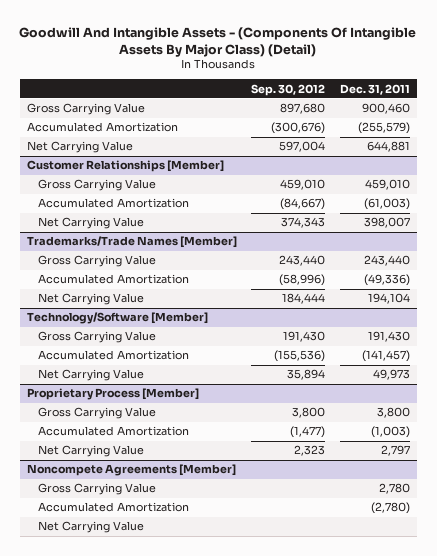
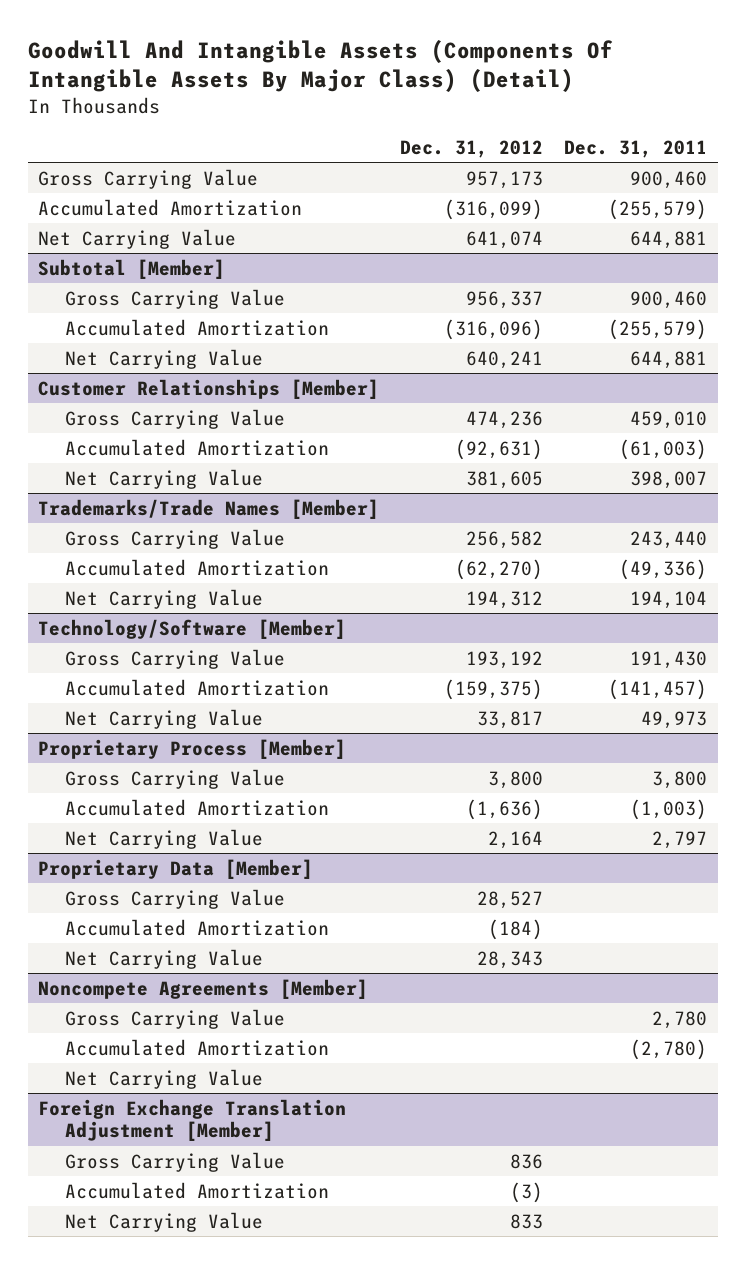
[19,26,417,57] Goodwill And Intangible Assets - (Components Of Intangible Assets By Major Class) (Detail) -> [28,39,614,93] Goodwill And Intangible Assets (Components Of Intangible Assets By Major Class) (Detail)
[251,83,326,96] Sep. 30, 2012 -> none
none -> [400,139,544,158] Dec. 31, 2012
none -> [38,258,226,279] Subtotal [Member]
none -> [65,288,286,309] Gross Carrying Value
none -> [65,318,330,336] Accumulated Amortization
none -> [65,348,264,369] Net Carrying Value
none -> [38,858,314,879] Proprietary Data [Member]
none -> [65,888,286,909] Gross Carrying Value
none -> [65,918,330,936] Accumulated Amortization
none -> [65,948,264,969] Net Carrying Value
none -> [38,1098,347,1142] Foreign Exchange Translation Adjustment [Member]
none -> [65,1151,286,1172] Gross Carrying Value
none -> [65,1181,330,1199] Accumulated Amortization
none -> [65,1211,264,1232] Net Carrying Value

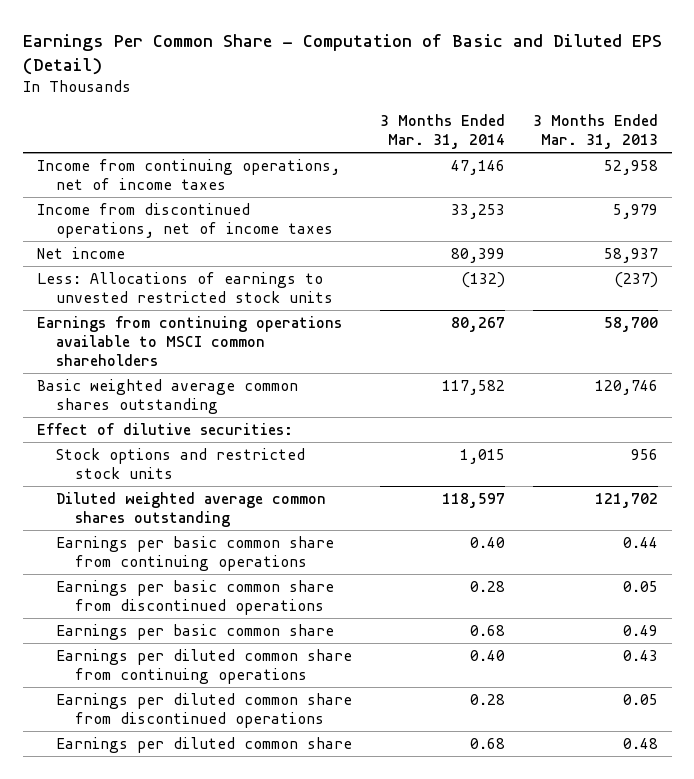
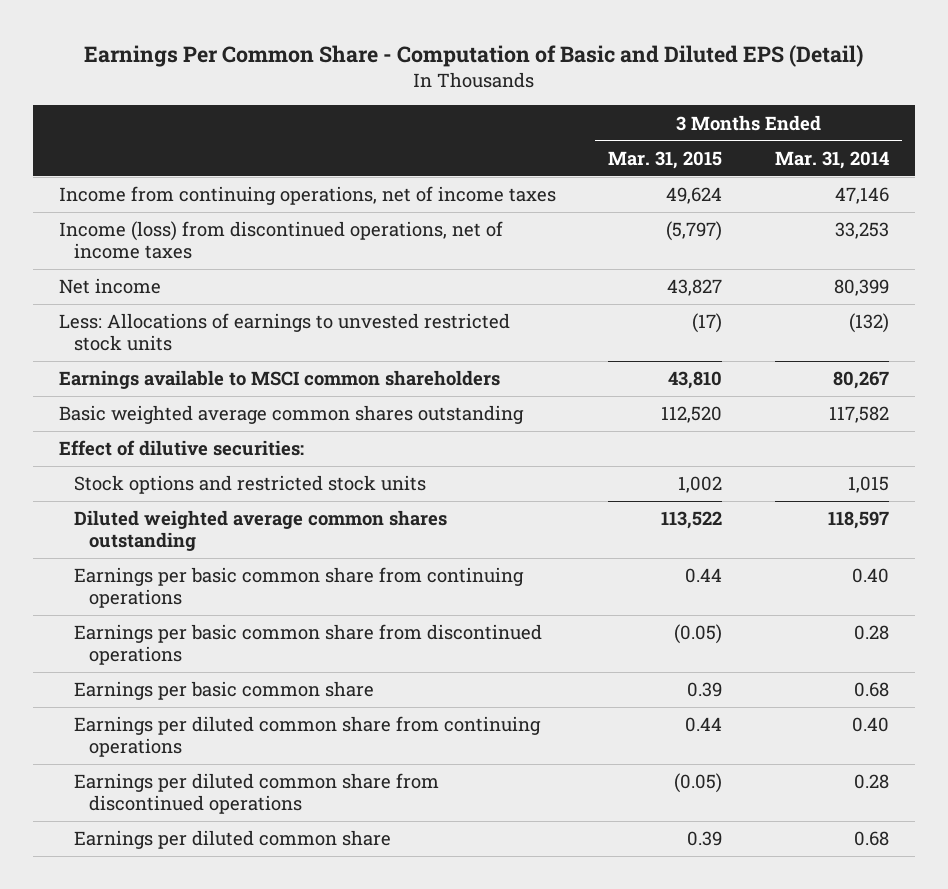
[532,113,658,150] 3 Months Ended Mar. 31, 2013 -> none
none -> [608,150,723,169] Mar. 31, 2015
[36,202,333,239] Income from discontinued operations, net of income taxes -> [58,221,503,260] Income (loss) from discontinued operations, net of income taxes
[36,315,342,367] Earnings from continuing operations available to MSCI common shareholders -> [58,370,500,390] Earnings available to MSCI common shareholders

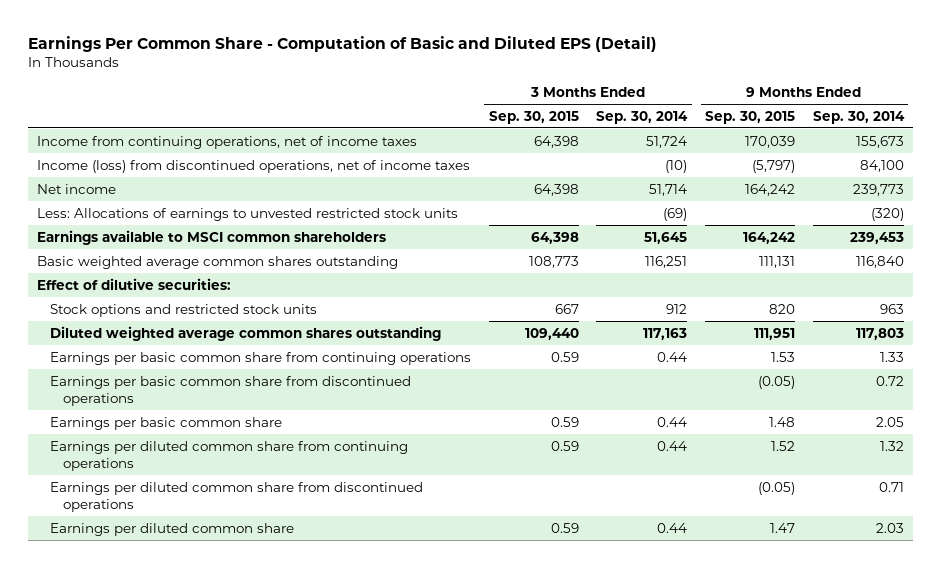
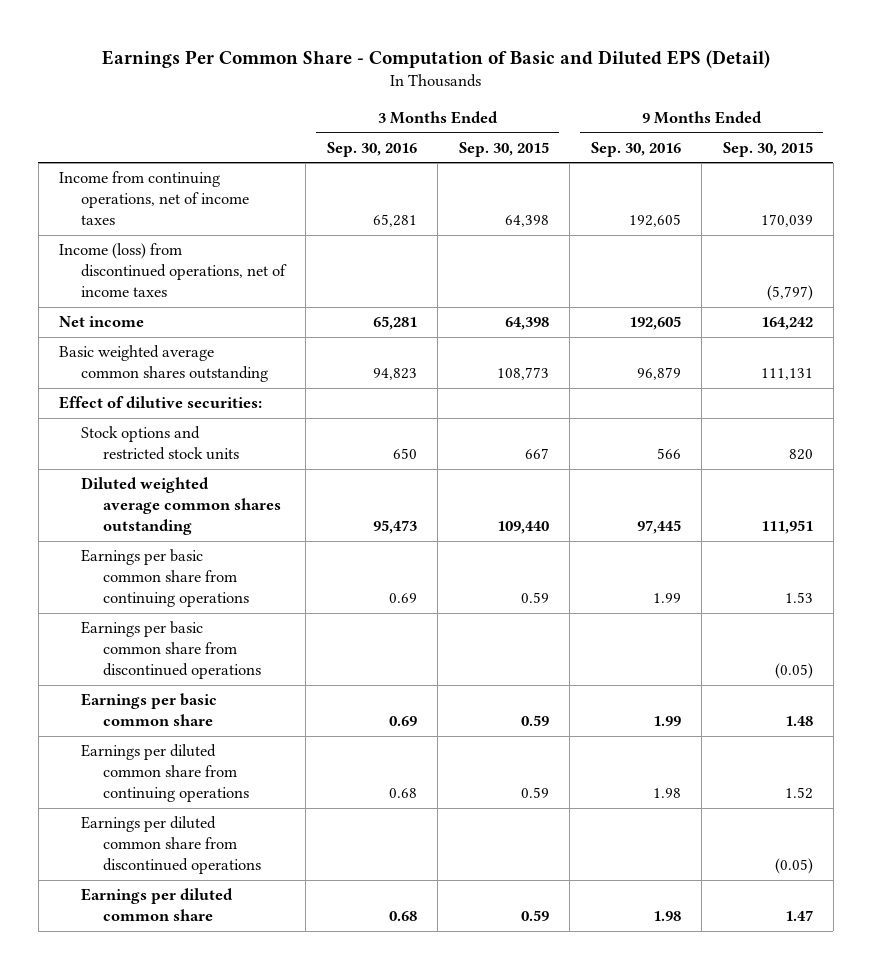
[596,110,689,124] Sep. 30, 2014 -> none
[812,110,905,124] Sep. 30, 2014 -> none
none -> [326,141,417,157] Sep. 30, 2016
none -> [590,141,681,157] Sep. 30, 2016
[36,207,458,221] Less: Allocations of earnings to unvested restricted stock units -> none
[36,229,386,245] Earnings available to MSCI common shareholders -> none

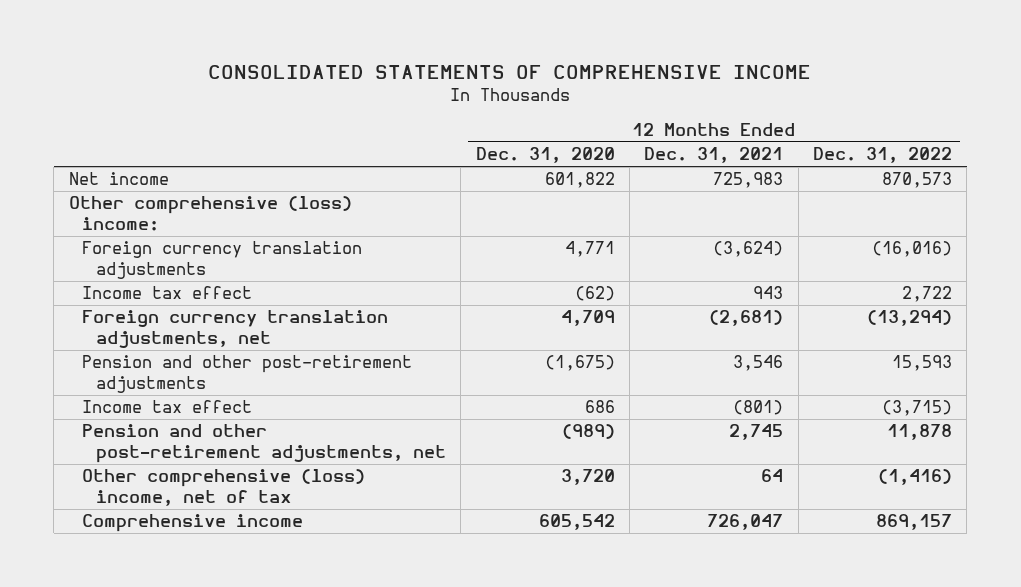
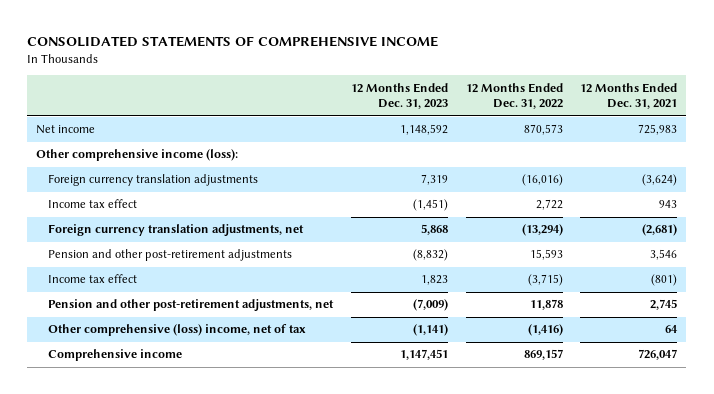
[475,147,615,164] Dec. 31, 2020 -> none
none -> [350,82,448,110] 12 Months Ended Dec. 31, 2023
[68,196,352,231] Other comprehensive (loss) income: -> [36,149,239,162] Other comprehensive income (loss):

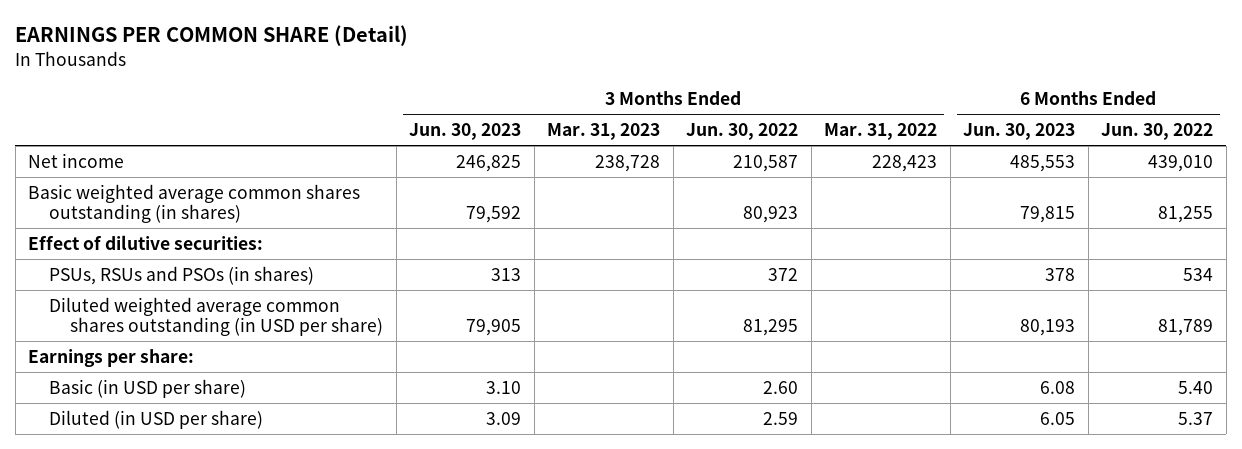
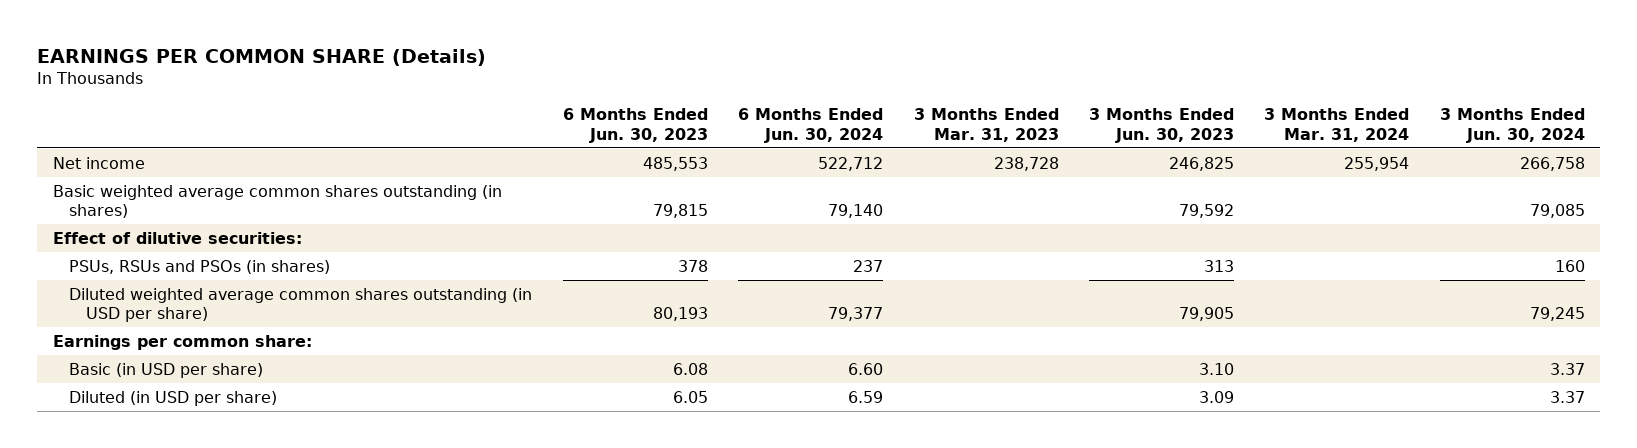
[15,25,409,47] EARNINGS PER COMMON SHARE (Detail) -> [37,48,487,66] EARNINGS PER COMMON SHARE (Details)
[686,123,799,141] Jun. 30, 2022 -> none
[824,123,938,141] Mar. 31, 2022 -> none
[1101,123,1214,141] Jun. 30, 2022 -> none
none -> [738,108,884,144] 6 Months Ended Jun. 30, 2024
none -> [1264,108,1410,143] 3 Months Ended Mar. 31, 2024
none -> [1439,108,1585,144] 3 Months Ended Jun. 30, 2024
[28,348,195,367] Earnings per share: -> [52,334,312,350] Earnings per common share:

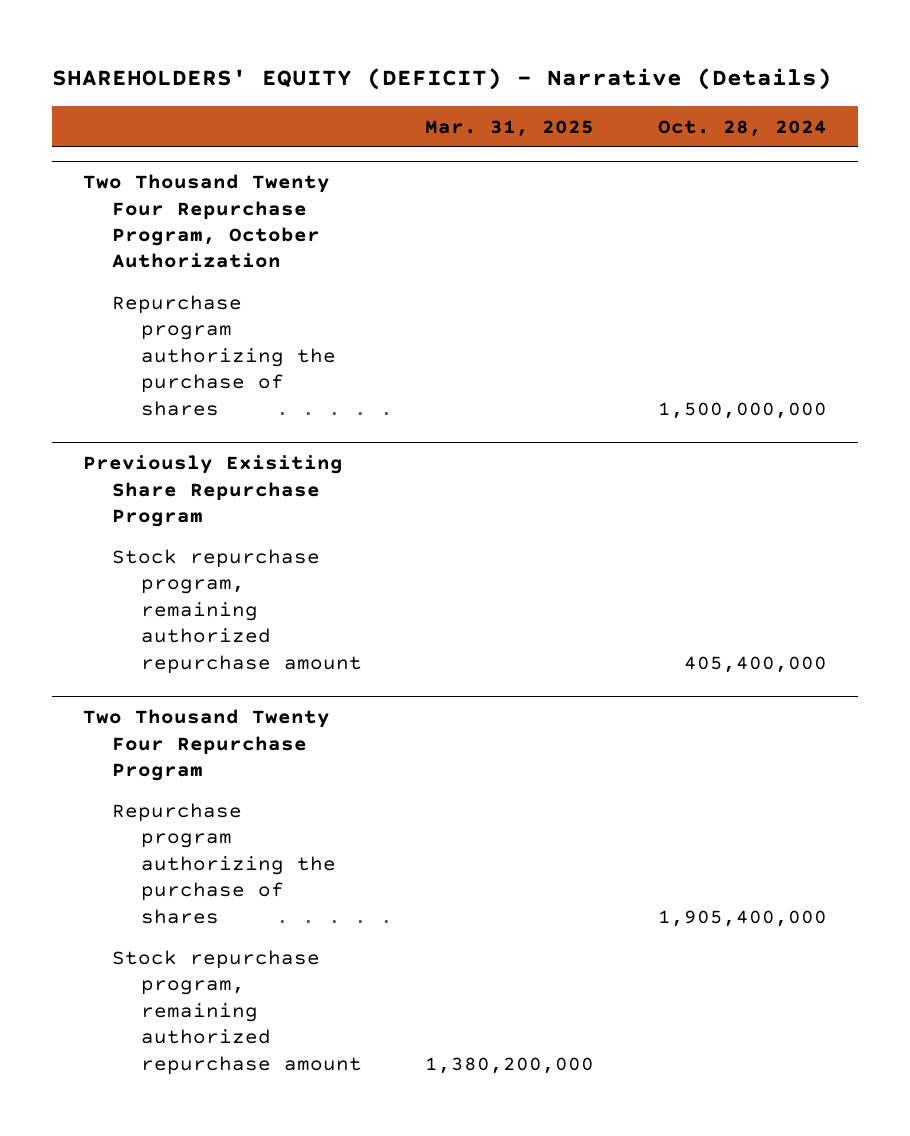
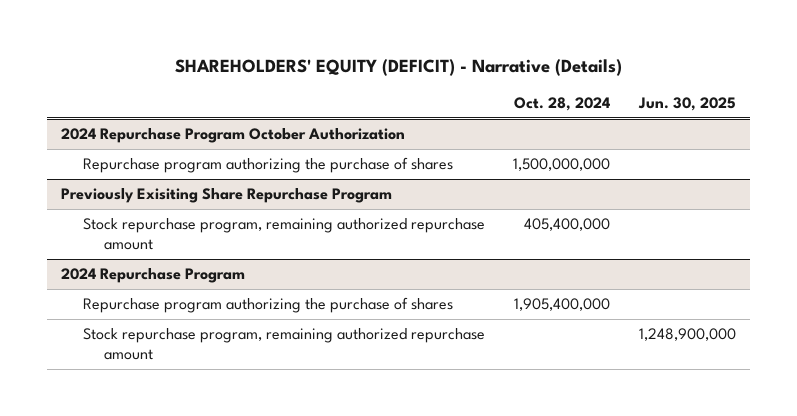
[425,119,595,137] Mar. 31, 2025 -> none
none -> [637,97,736,112] Jun. 30, 2025
[83,174,331,269] Two Thousand Twenty Four Repurchase Program, October Authorization -> [61,128,406,144] 2024 Repurchase Program October Authorization
[83,709,331,782] Two Thousand Twenty Four Repurchase Program -> [61,268,246,284] 2024 Repurchase Program

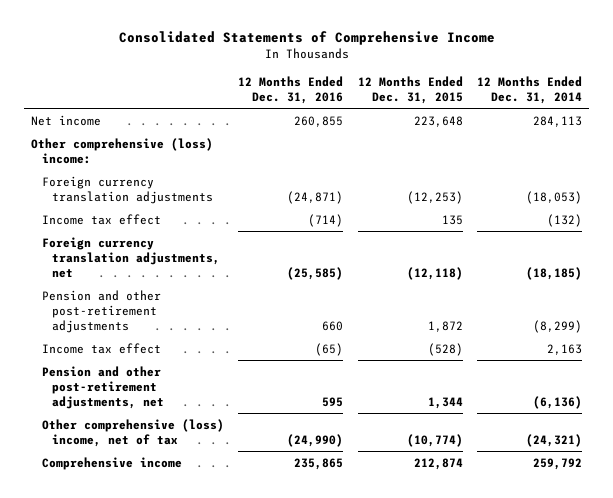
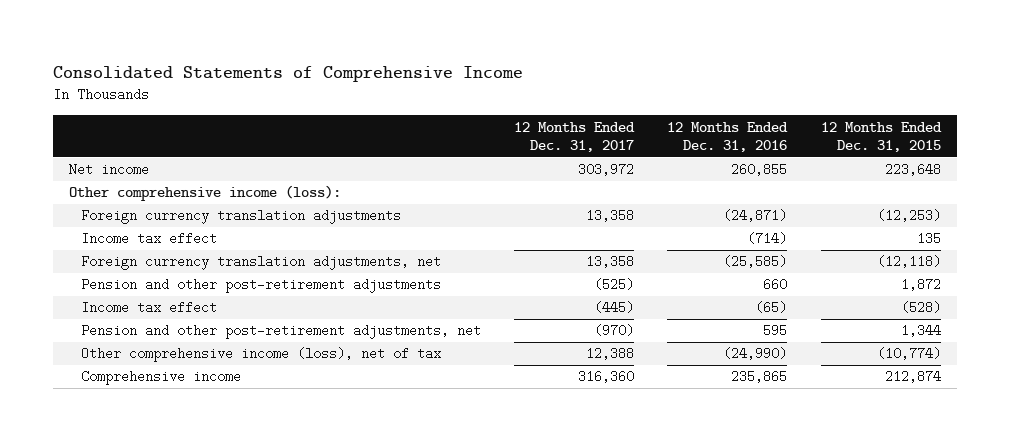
[477,75,583,105] 12 Months Ended Dec. 31, 2014 -> none
none -> [513,121,635,153] 12 Months Ended Dec. 31, 2017
[31,137,214,164] Other comprehensive (loss) income: -> [69,185,342,202] Other comprehensive income (loss):
[41,418,224,447] Other comprehensive (loss) income, net of tax -> [80,347,441,363] Other comprehensive income (loss), net of tax

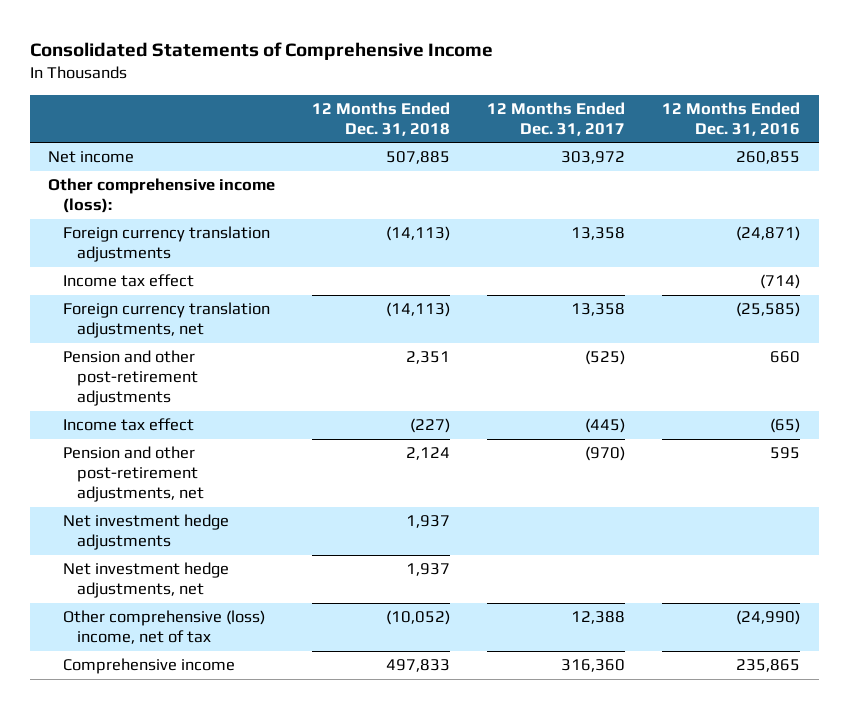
[820,121,942,153] 12 Months Ended Dec. 31, 2015 -> none
none -> [312,101,451,137] 12 Months Ended Dec. 31, 2018
none -> [62,514,229,551] Net investment hedge adjustments
none -> [62,562,229,599] Net investment hedge adjustments, net
[80,347,441,363] Other comprehensive income (loss), net of tax -> [62,610,265,645] Other comprehensive (loss) income, net of tax

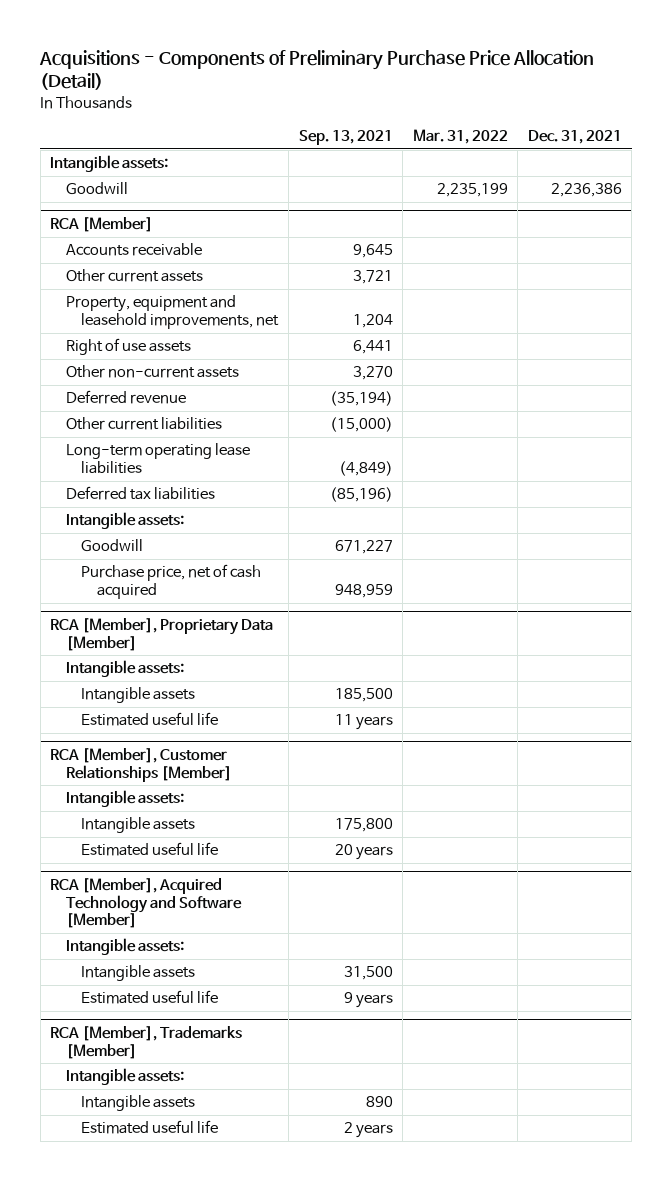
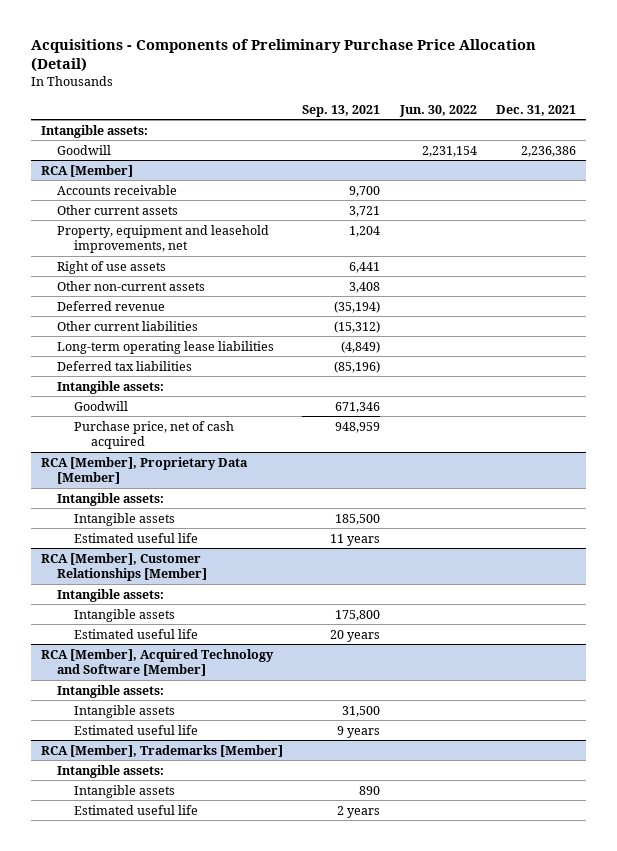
[412,129,508,145] Mar. 31, 2022 -> none
none -> [398,104,477,117] Jun. 30, 2022
[352,244,393,259] 9,645 -> [349,185,381,197] 9,700
[352,366,393,381] 3,270 -> [349,281,381,293] 3,408
[329,417,393,433] (15,000) -> [334,320,381,333] (15,312)
[334,540,393,555] 671,227 -> [335,401,381,413] 671,346

